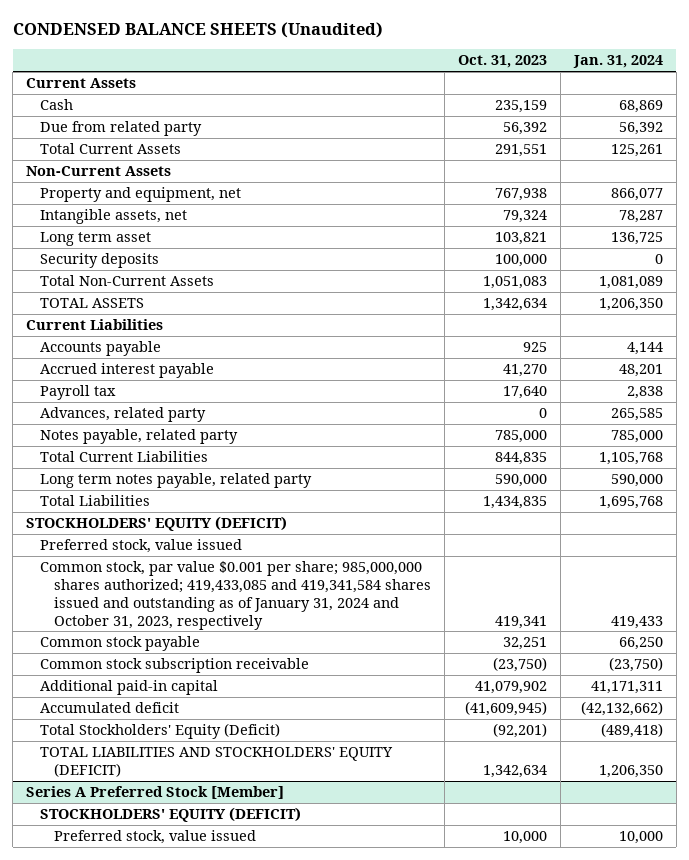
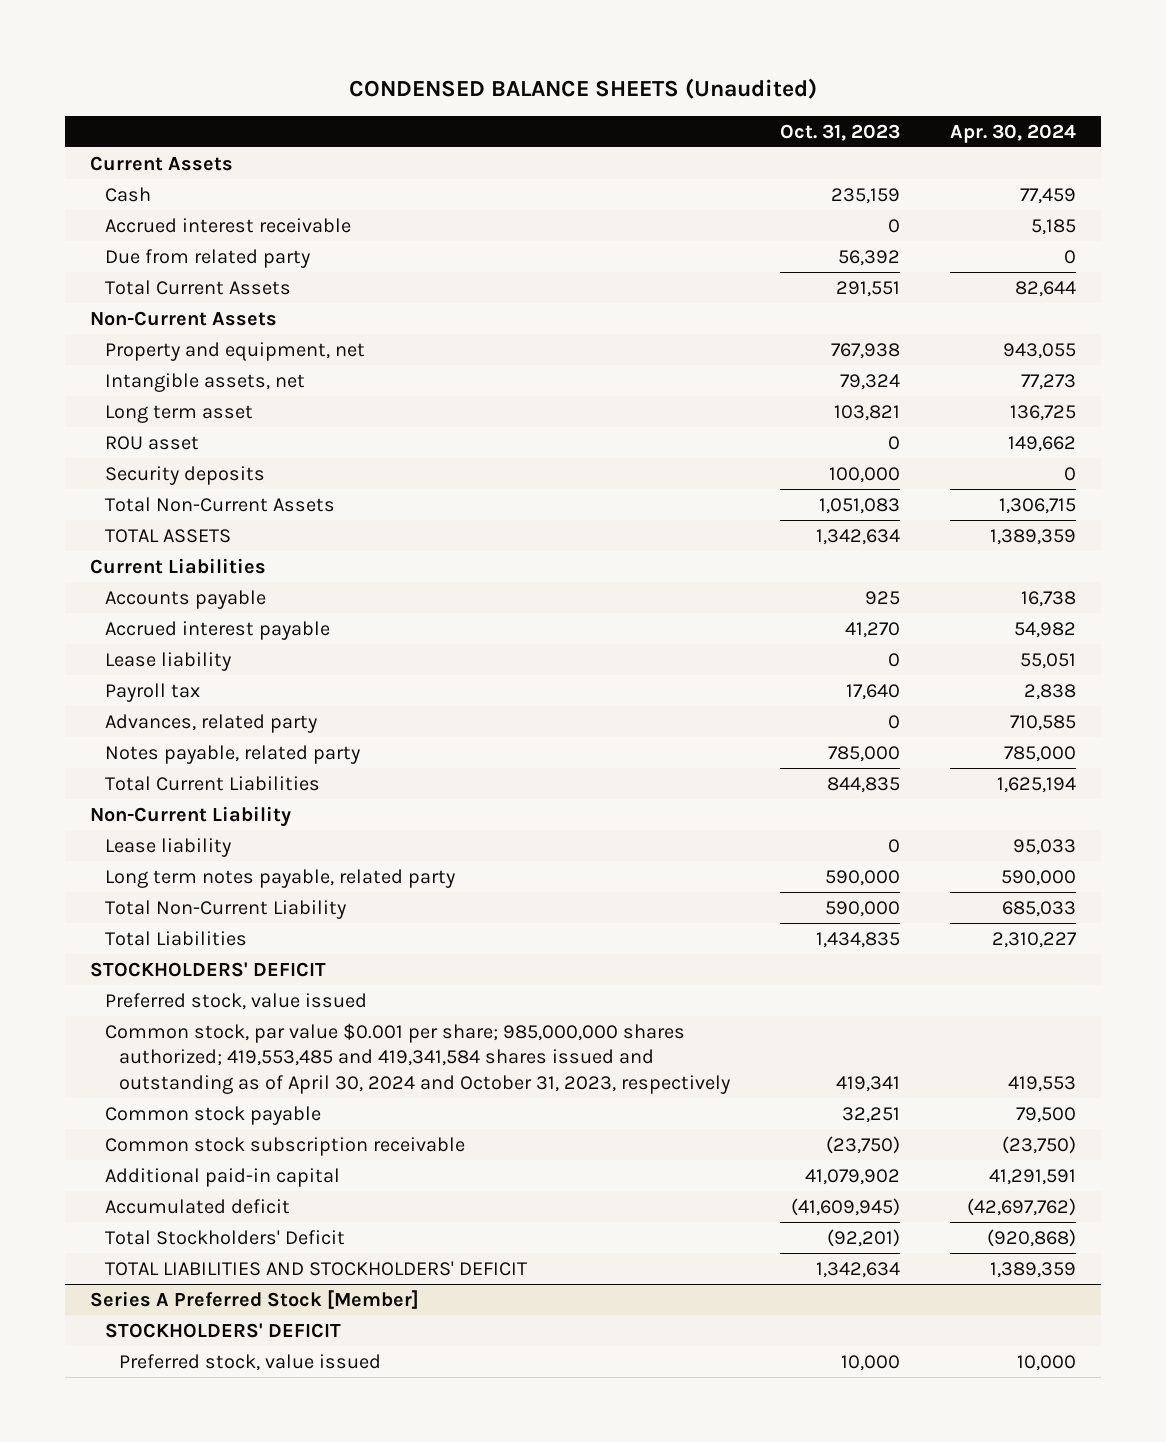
[572,55,663,69] Jan. 31, 2024 -> none
none -> [949,123,1076,143] Apr. 30, 2024
none -> [104,217,351,233] Accrued interest receivable
none -> [104,435,199,450] ROU asset
none -> [104,651,231,671] Lease liability
none -> [89,805,291,827] Non-Current Liability
none -> [104,837,231,857] Lease liability
none -> [104,899,346,919] Total Non-Current Liability
[26,516,288,532] STOCKHOLDERS' EQUITY (DEFICIT) -> [89,961,326,977] STOCKHOLDERS' DEFICIT
[40,561,432,630] Common stock, par value $0.001 per share; 985,000,000 shares authorized; 419,433,085 and 419,341,584 shares issued and outstanding as of January 31, 2024 and October 31, 2023, respectively -> [104,1022,731,1094] Common stock, par value $0.001 per share; 985,000,000 shares authorized; 419,553,485 and 419,341,584 shares issued and outstanding as of April 30, 2024 and October 31, 2023, respectively
[40,723,281,740] Total Stockholders' Equity (Deficit) -> [104,1229,345,1245] Total Stockholders' Deficit
[40,747,394,777] TOTAL LIABILITIES AND STOCKHOLDERS' EQUITY (DEFICIT) -> [104,1260,527,1276] TOTAL LIABILITIES AND STOCKHOLDERS' DEFICIT
[40,807,302,823] STOCKHOLDERS' EQUITY (DEFICIT) -> [104,1322,341,1338] STOCKHOLDERS' DEFICIT

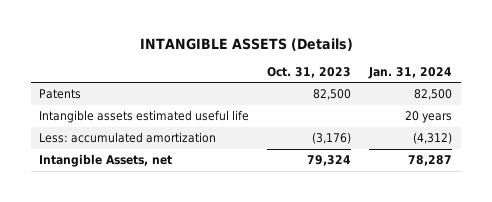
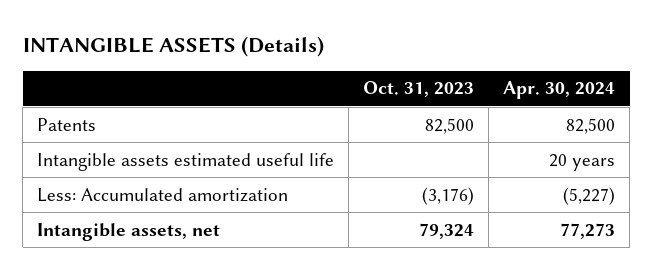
[368,66,453,79] Jan. 31, 2024 -> none
none -> [503,81,616,100] Apr. 30, 2024
[39,132,217,144] Less: accumulated amortization -> [37,187,289,202] Less: Accumulated amortization
[39,154,173,168] Intangible Assets, net -> [37,222,221,241] Intangible assets, net

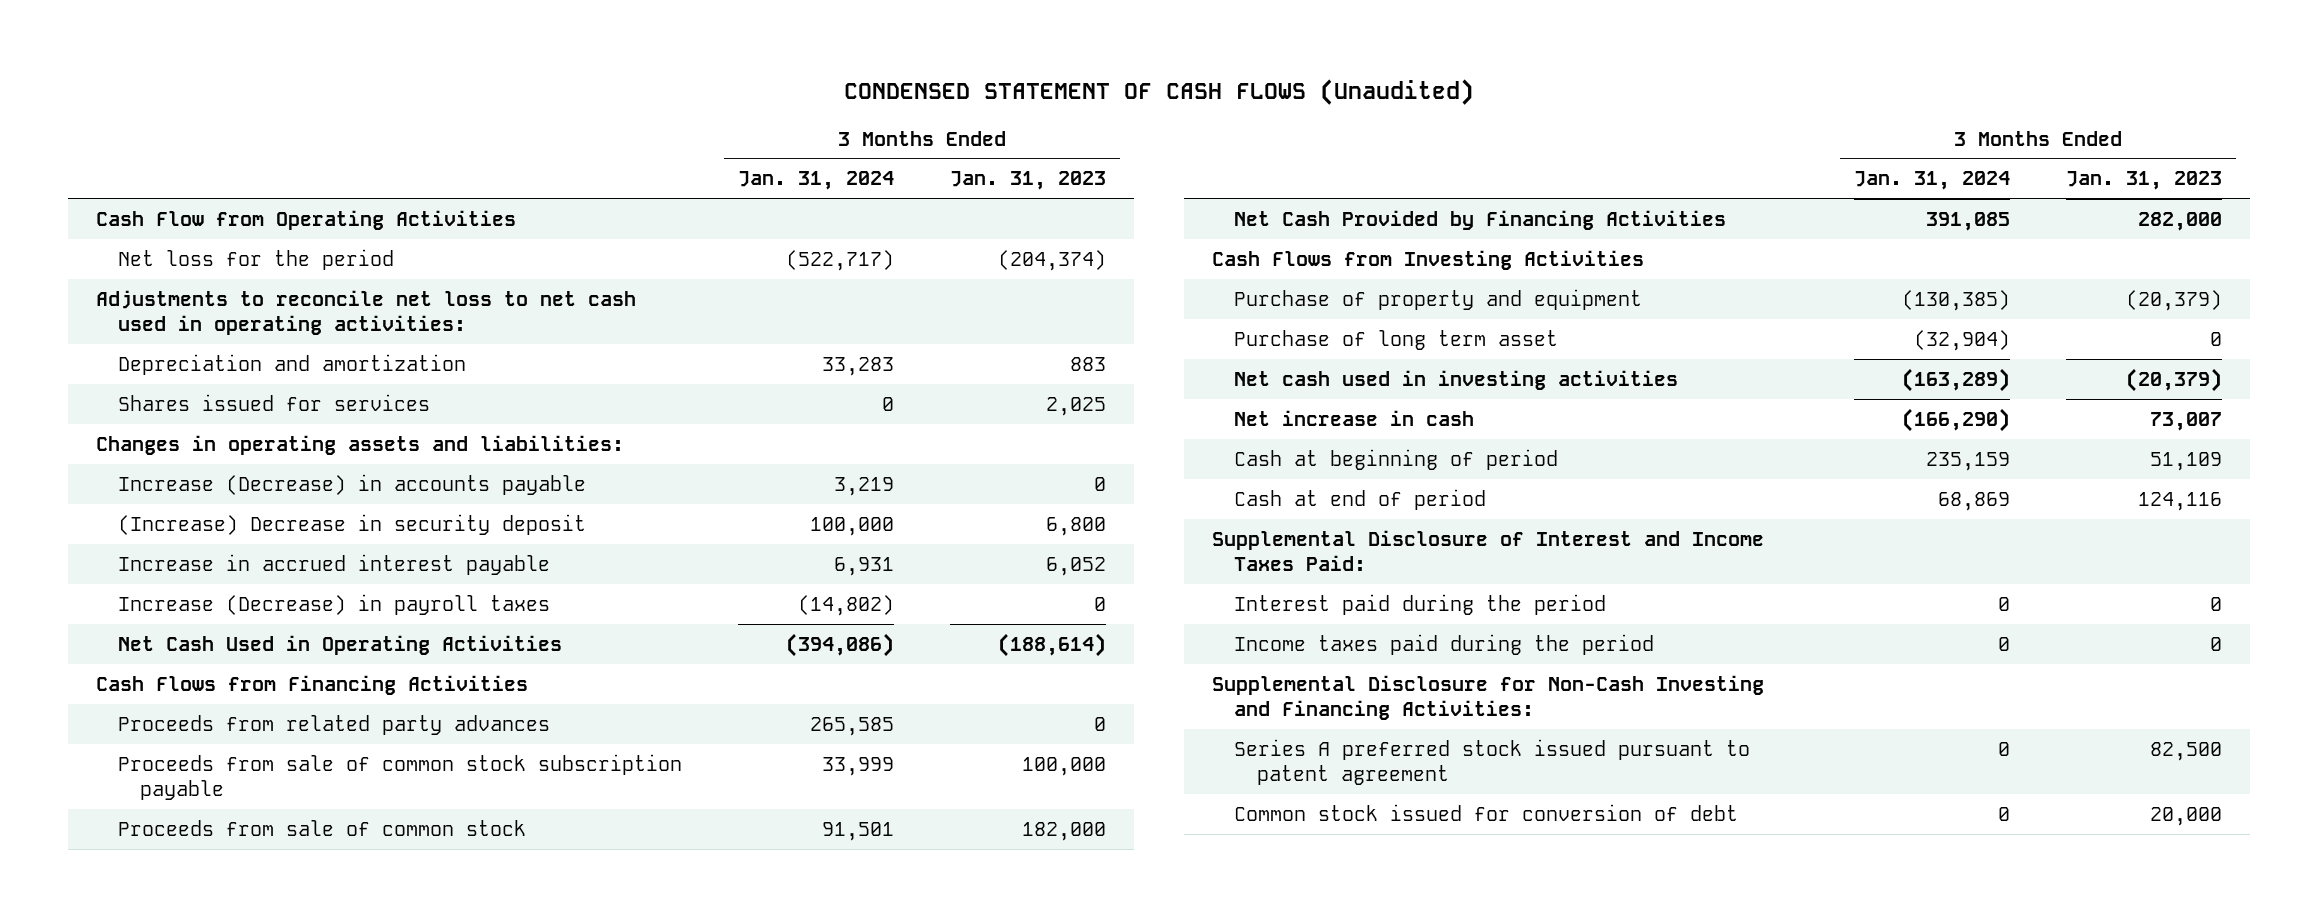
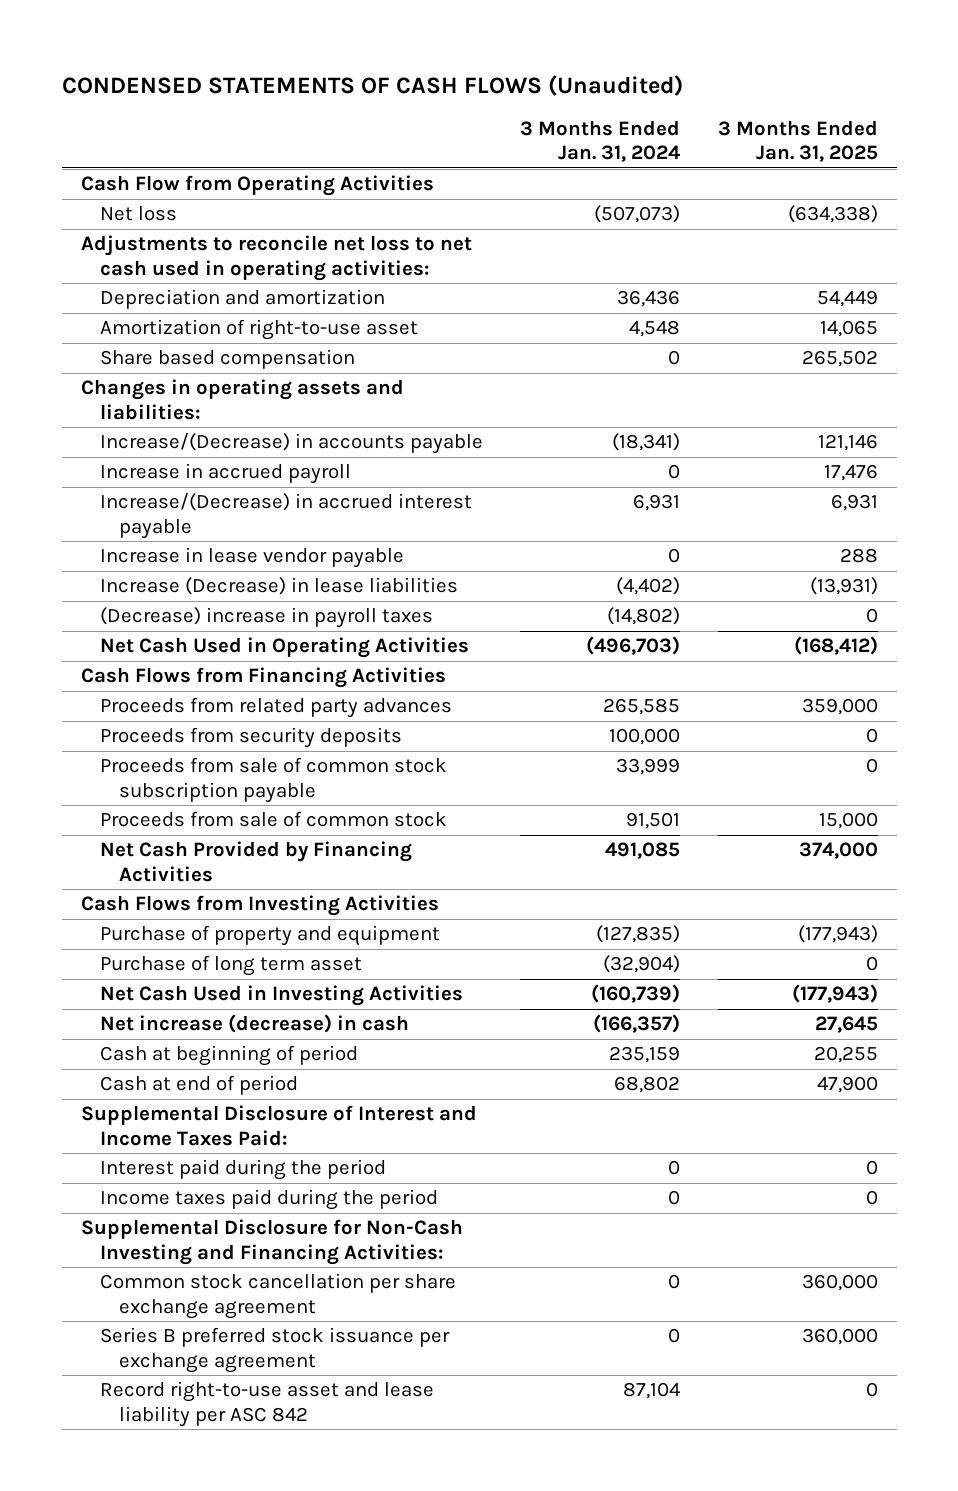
[844,78,1475,105] CONDENSED STATEMENT OF CASH FLOWS (Unaudited) -> [61,75,683,97] CONDENSED STATEMENTS OF CASH FLOWS (Unaudited)
[949,171,1106,191] Jan. 31, 2023 -> none
none -> [717,119,878,163] 3 Months Ended Jan. 31, 2025
[117,248,394,270] Net loss for the period -> [99,206,177,222] Net loss
[785,249,894,271] (522,717) -> [594,205,681,224] (507,073)
[821,356,894,376] 33,283 -> [617,290,681,308] 36,436
none -> [99,319,418,341] Amortization of right-to-use asset
[117,393,430,411] Shares issued for services -> [99,349,355,370] Share based compensation
[117,513,586,535] (Increase) Decrease in security deposit -> none
[117,473,586,495] Increase (Decrease) in accounts payable -> [99,433,483,455] Increase/(Decrease) in accounts payable
[833,476,894,496] 3,219 -> [612,433,681,452] (18,341)
none -> [99,463,351,485] Increase in accrued payroll
[117,553,550,575] Increase in accrued interest payable -> [99,493,472,539] Increase/(Decrease) in accrued interest payable
none -> [99,547,404,569] Increase in lease vendor payable
none -> [99,577,458,596] Increase (Decrease) in lease liabilities
[117,593,550,615] Increase (Decrease) in payroll taxes -> [99,607,433,629] (Decrease) increase in payroll taxes
[785,632,894,657] (394,086) -> [586,636,681,656] (496,703)
none -> [99,727,402,749] Proceeds from security deposits
[1926,211,2011,231] 391,085 -> [605,842,681,860] 491,085
[1902,289,2011,311] (130,385) -> [596,925,681,944] (127,835)
[1234,369,1679,390] Net cash used in investing activities -> [99,985,463,1007] Net Cash Used in Investing Activities
[1902,367,2011,392] (163,289) -> [591,984,681,1004] (160,739)
[1234,409,1475,426] Net increase in cash -> [99,1014,409,1034] Net increase (decrease) in cash
[1902,407,2011,432] (166,290) -> [593,1014,681,1034] (166,357)
[1938,491,2011,511] 68,869 -> [614,1076,681,1094] 68,802
[1234,738,1751,786] Series A preferred stock issued pursuant to patent agreement -> none
[1234,803,1739,821] Common stock issued for conversion of debt -> none
none -> [99,1273,456,1319] Common stock cancellation per share exchange agreement
none -> [99,1327,450,1373] Series B preferred stock issuance per exchange agreement
none -> [99,1381,434,1427] Record right-to-use asset and lease liability per ASC 842

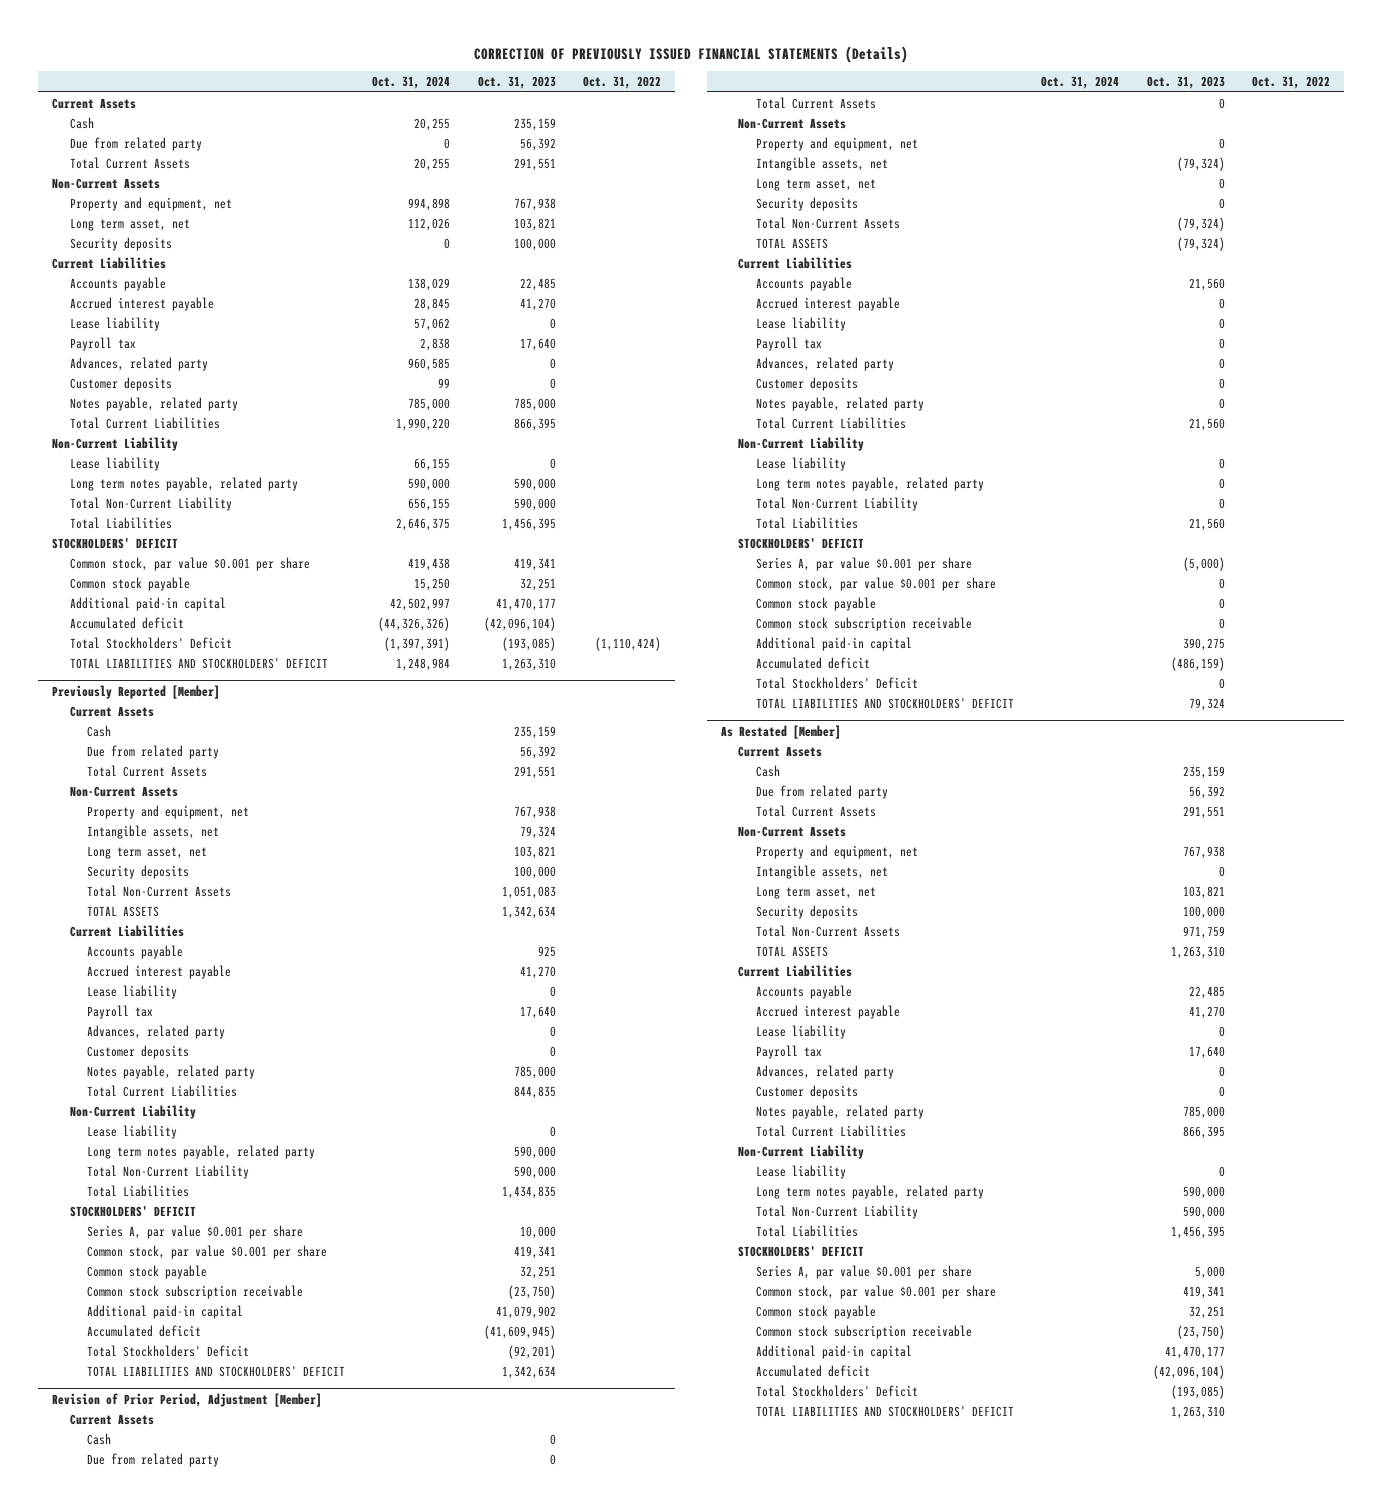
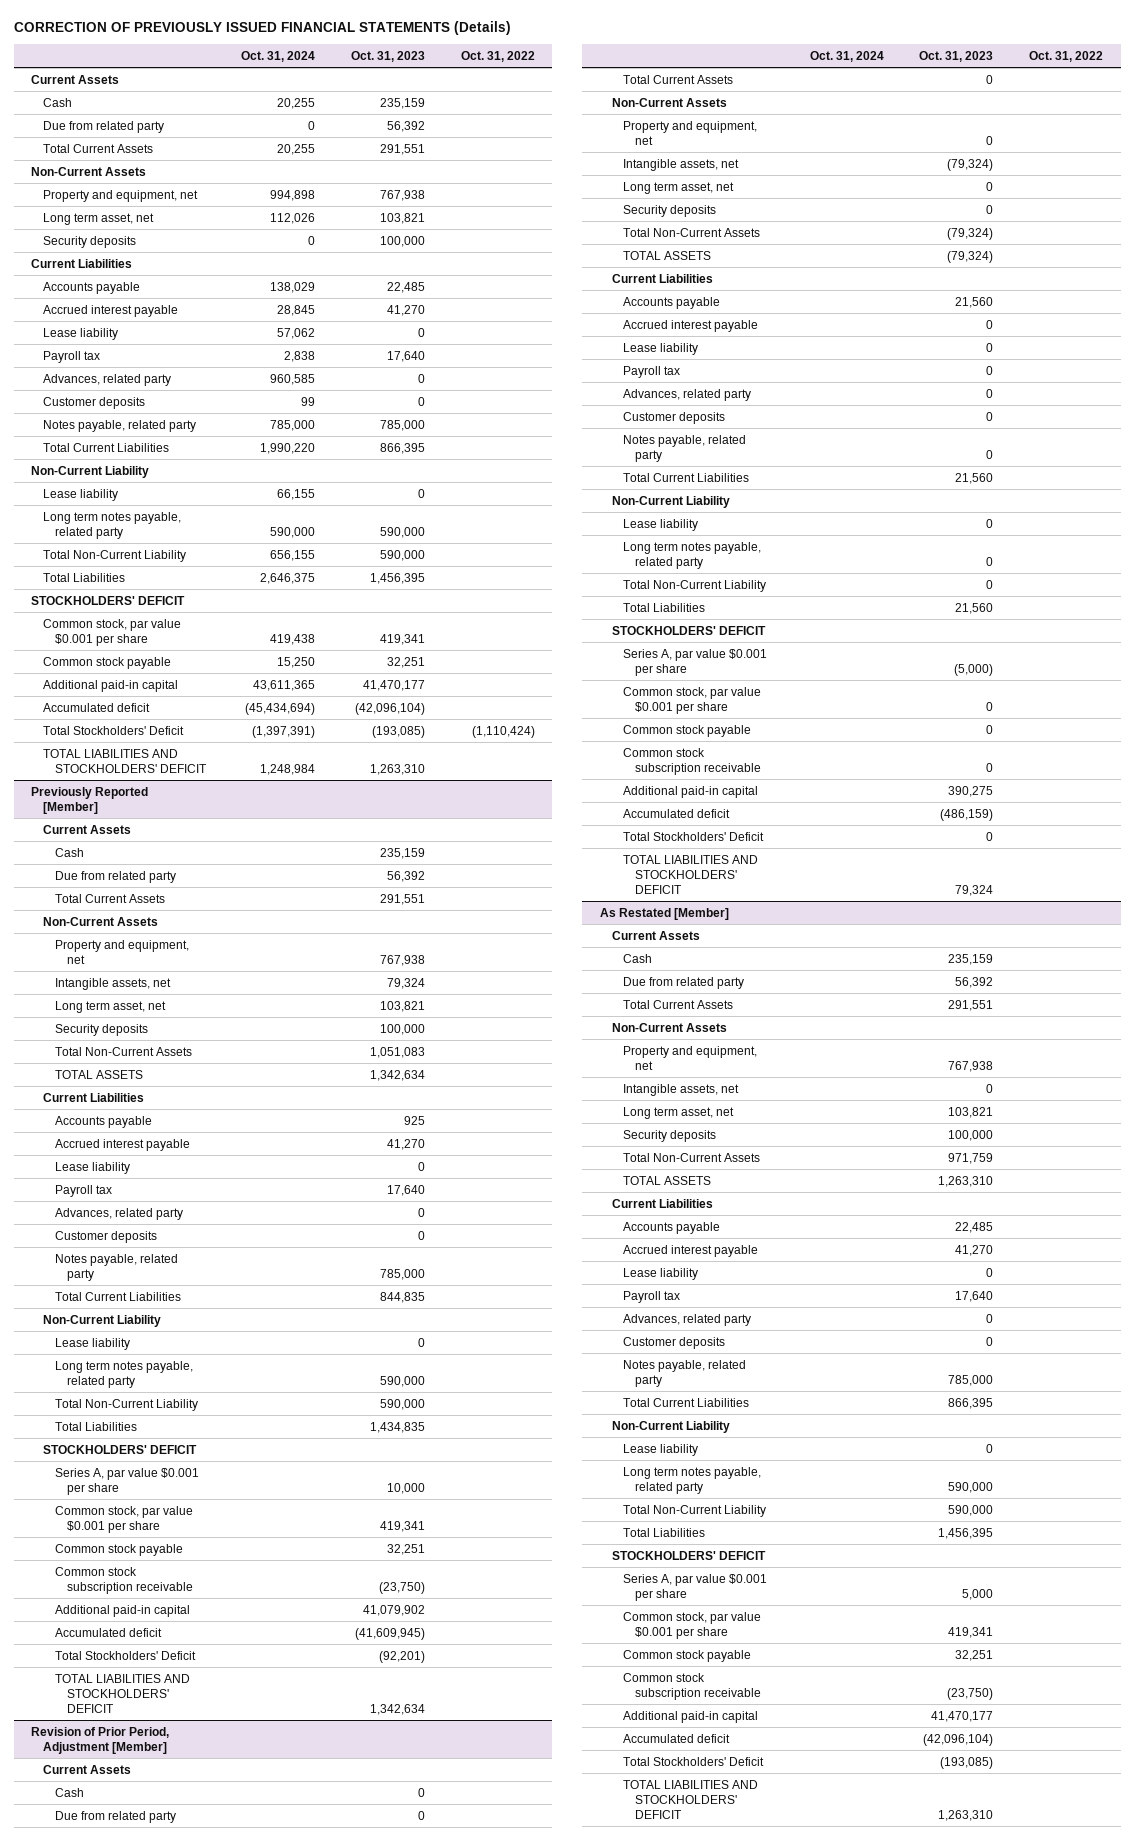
[390,597,451,611] 42,502,997 -> [253,679,316,691] 43,611,365
[378,616,451,631] (44,326,326) -> [245,702,316,715] (45,434,694)

